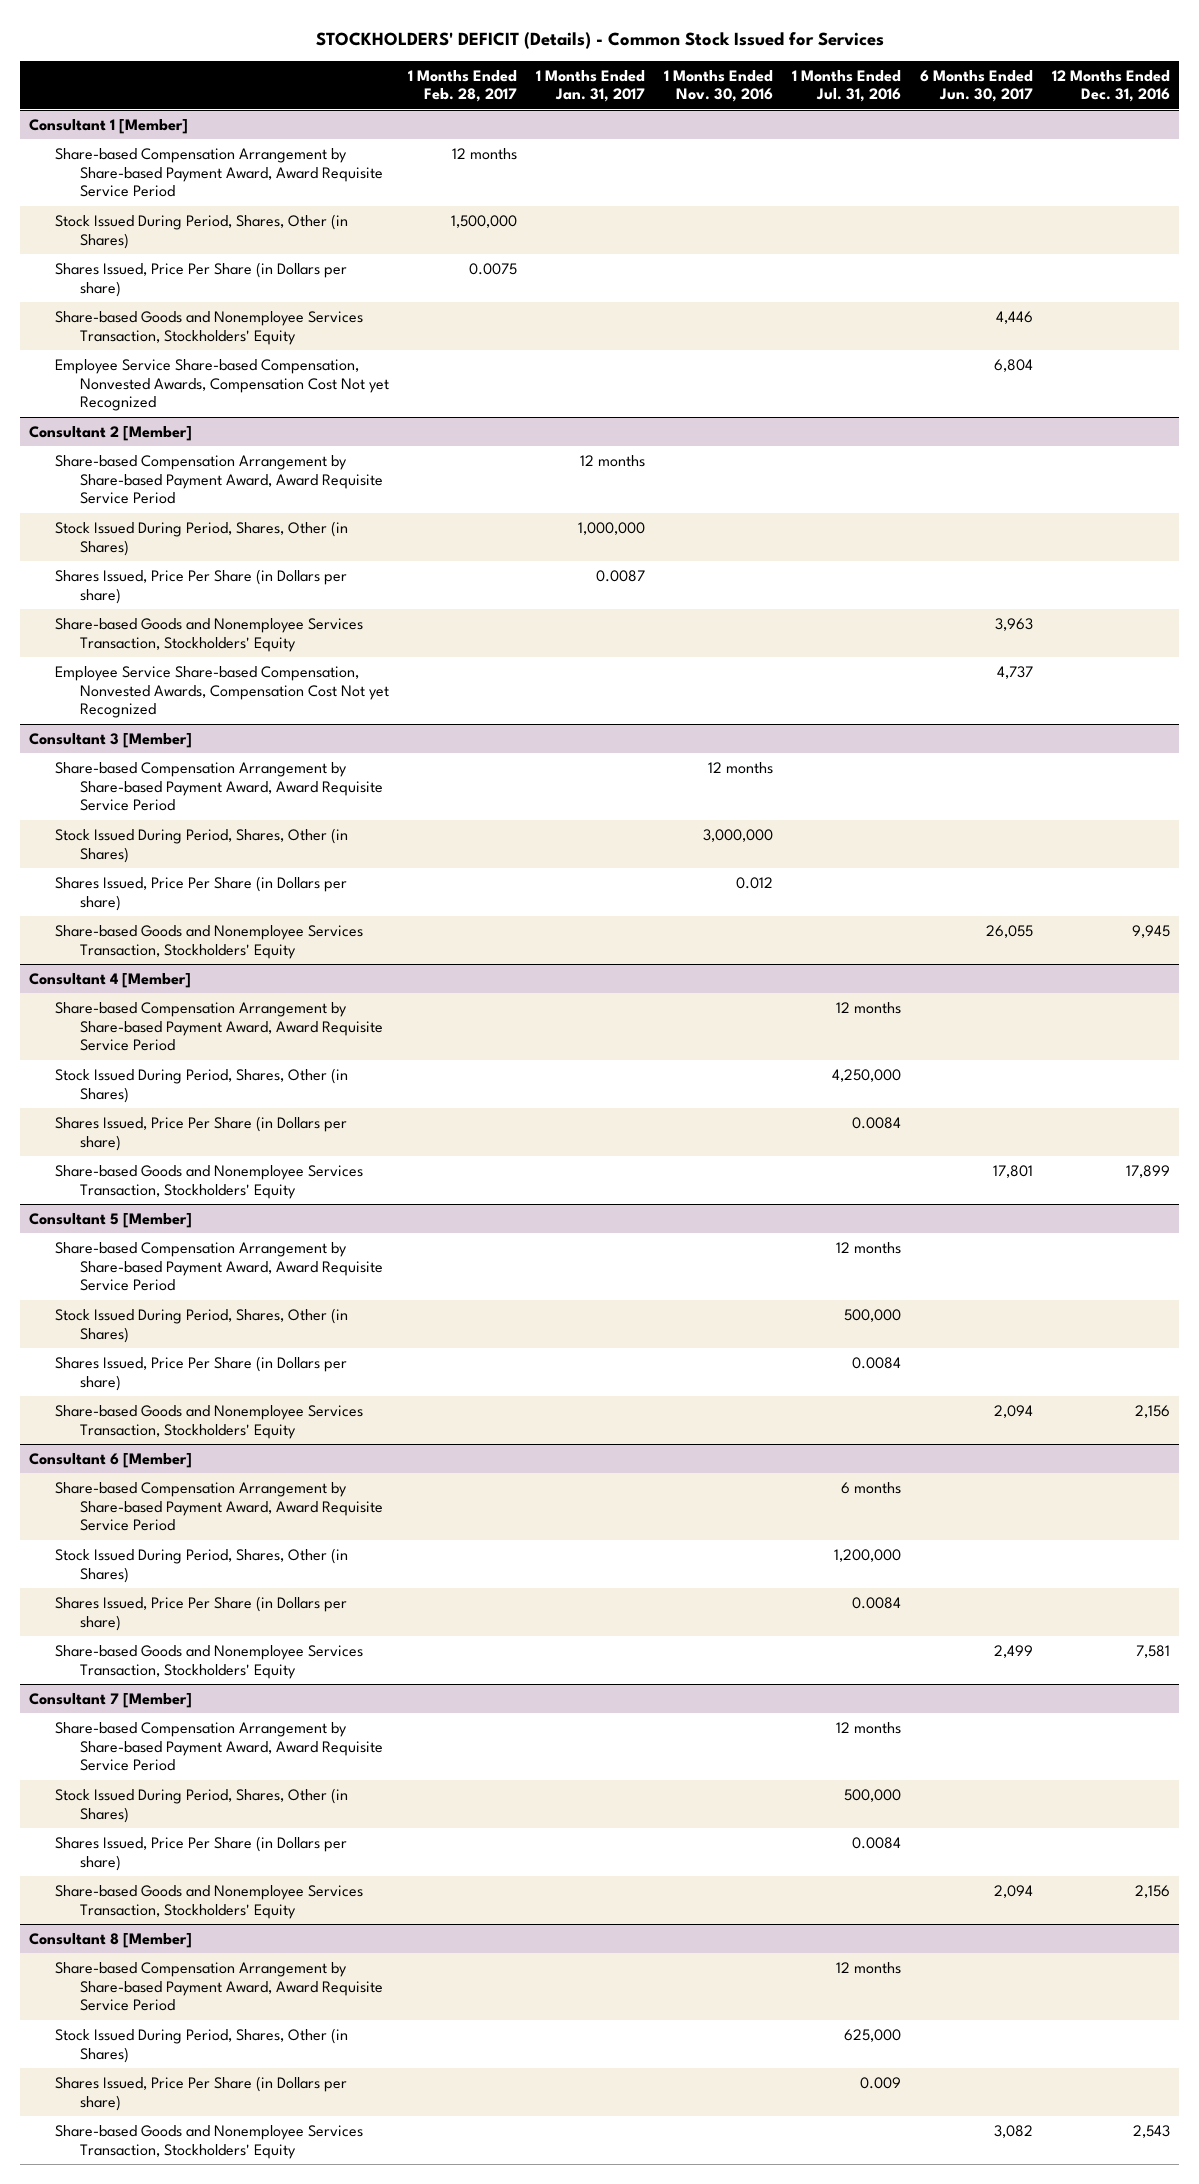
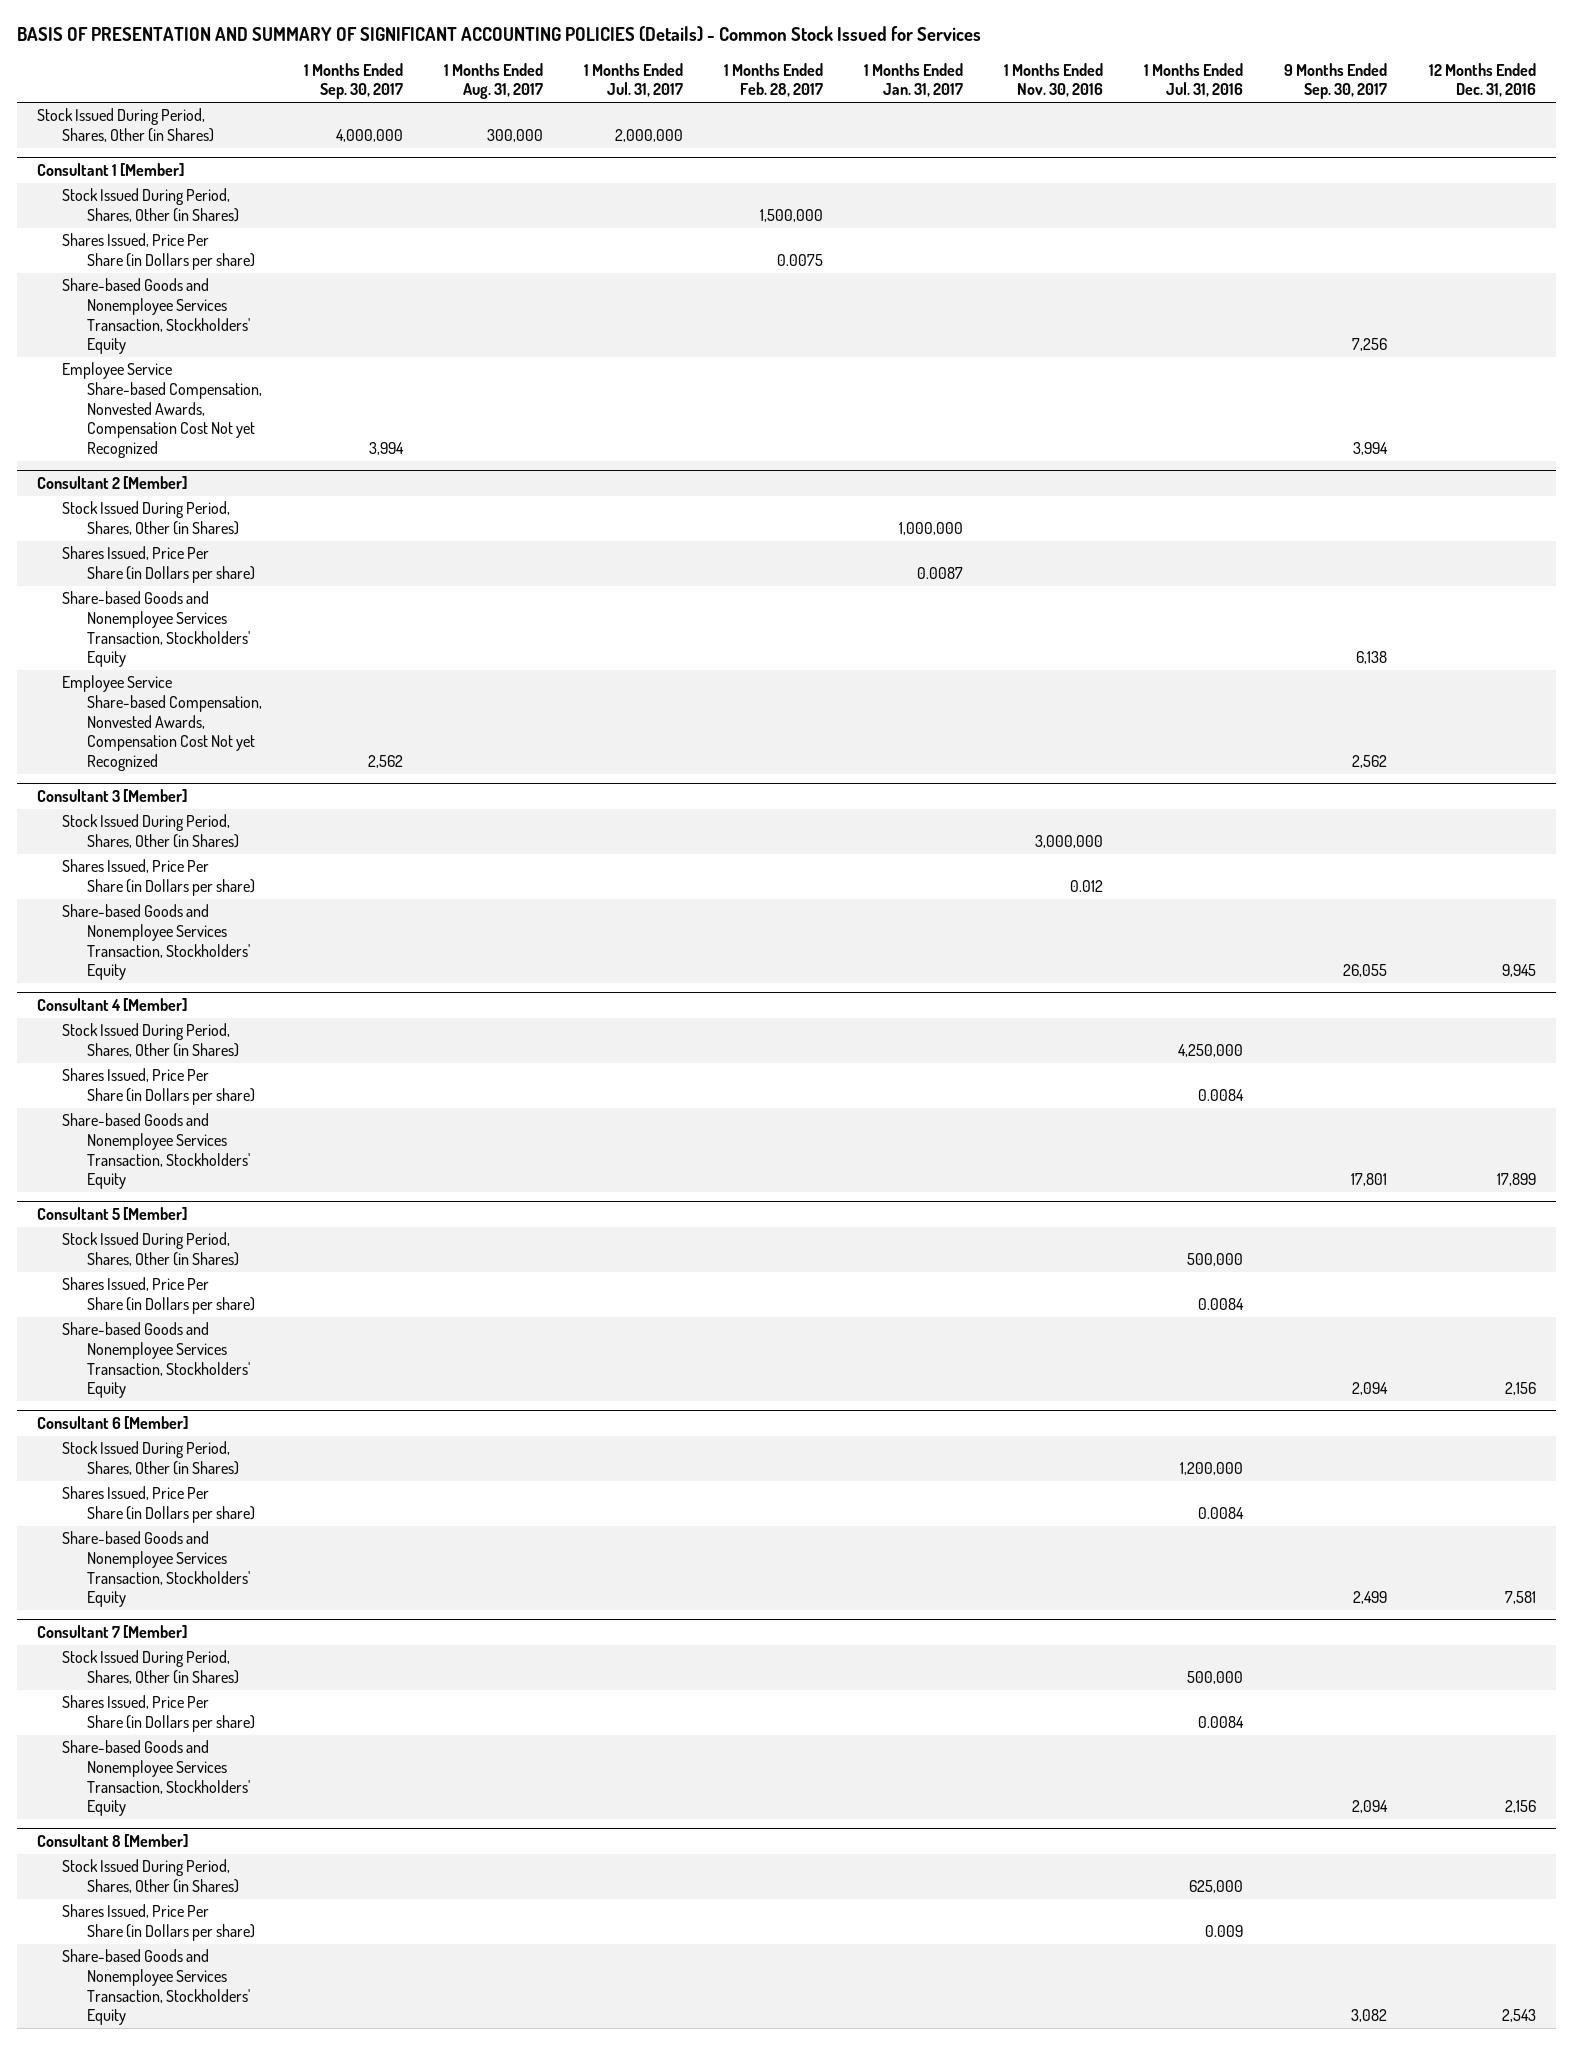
[315,31,884,49] STOCKHOLDERS' DEFICIT (Details) - Common Stock Issued for Services -> [16,26,981,43] BASIS OF PRESENTATION AND SUMMARY OF SIGNIFICANT ACCOUNTING POLICIES (Details) - Common Stock Issued for Services
[920,69,1034,103] 6 Months Ended Jun. 30, 2017 -> none
none -> [303,62,403,100] 1 Months Ended Sep. 30, 2017
none -> [443,62,543,100] 1 Months Ended Aug. 31, 2017
none -> [583,62,683,98] 1 Months Ended Jul. 31, 2017
none -> [1284,62,1388,100] 9 Months Ended Sep. 30, 2017
none -> [37,108,215,143] Stock Issued During Period, Shares, Other (in Shares)
[54,147,384,198] Share-based Compensation Arrangement by Share-based Payment Award, Award Requisite Service Period -> none
[54,454,384,505] Share-based Compensation Arrangement by Share-based Payment Award, Award Requisite Service Period -> none
[54,761,384,812] Share-based Compensation Arrangement by Share-based Payment Award, Award Requisite Service Period -> none
[54,1001,384,1052] Share-based Compensation Arrangement by Share-based Payment Award, Award Requisite Service Period -> none
[54,1241,384,1292] Share-based Compensation Arrangement by Share-based Payment Award, Award Requisite Service Period -> none
[54,1481,384,1532] Share-based Compensation Arrangement by Share-based Payment Award, Award Requisite Service Period -> none
[54,1721,384,1772] Share-based Compensation Arrangement by Share-based Payment Award, Award Requisite Service Period -> none
[54,1961,384,2012] Share-based Compensation Arrangement by Share-based Payment Award, Award Requisite Service Period -> none

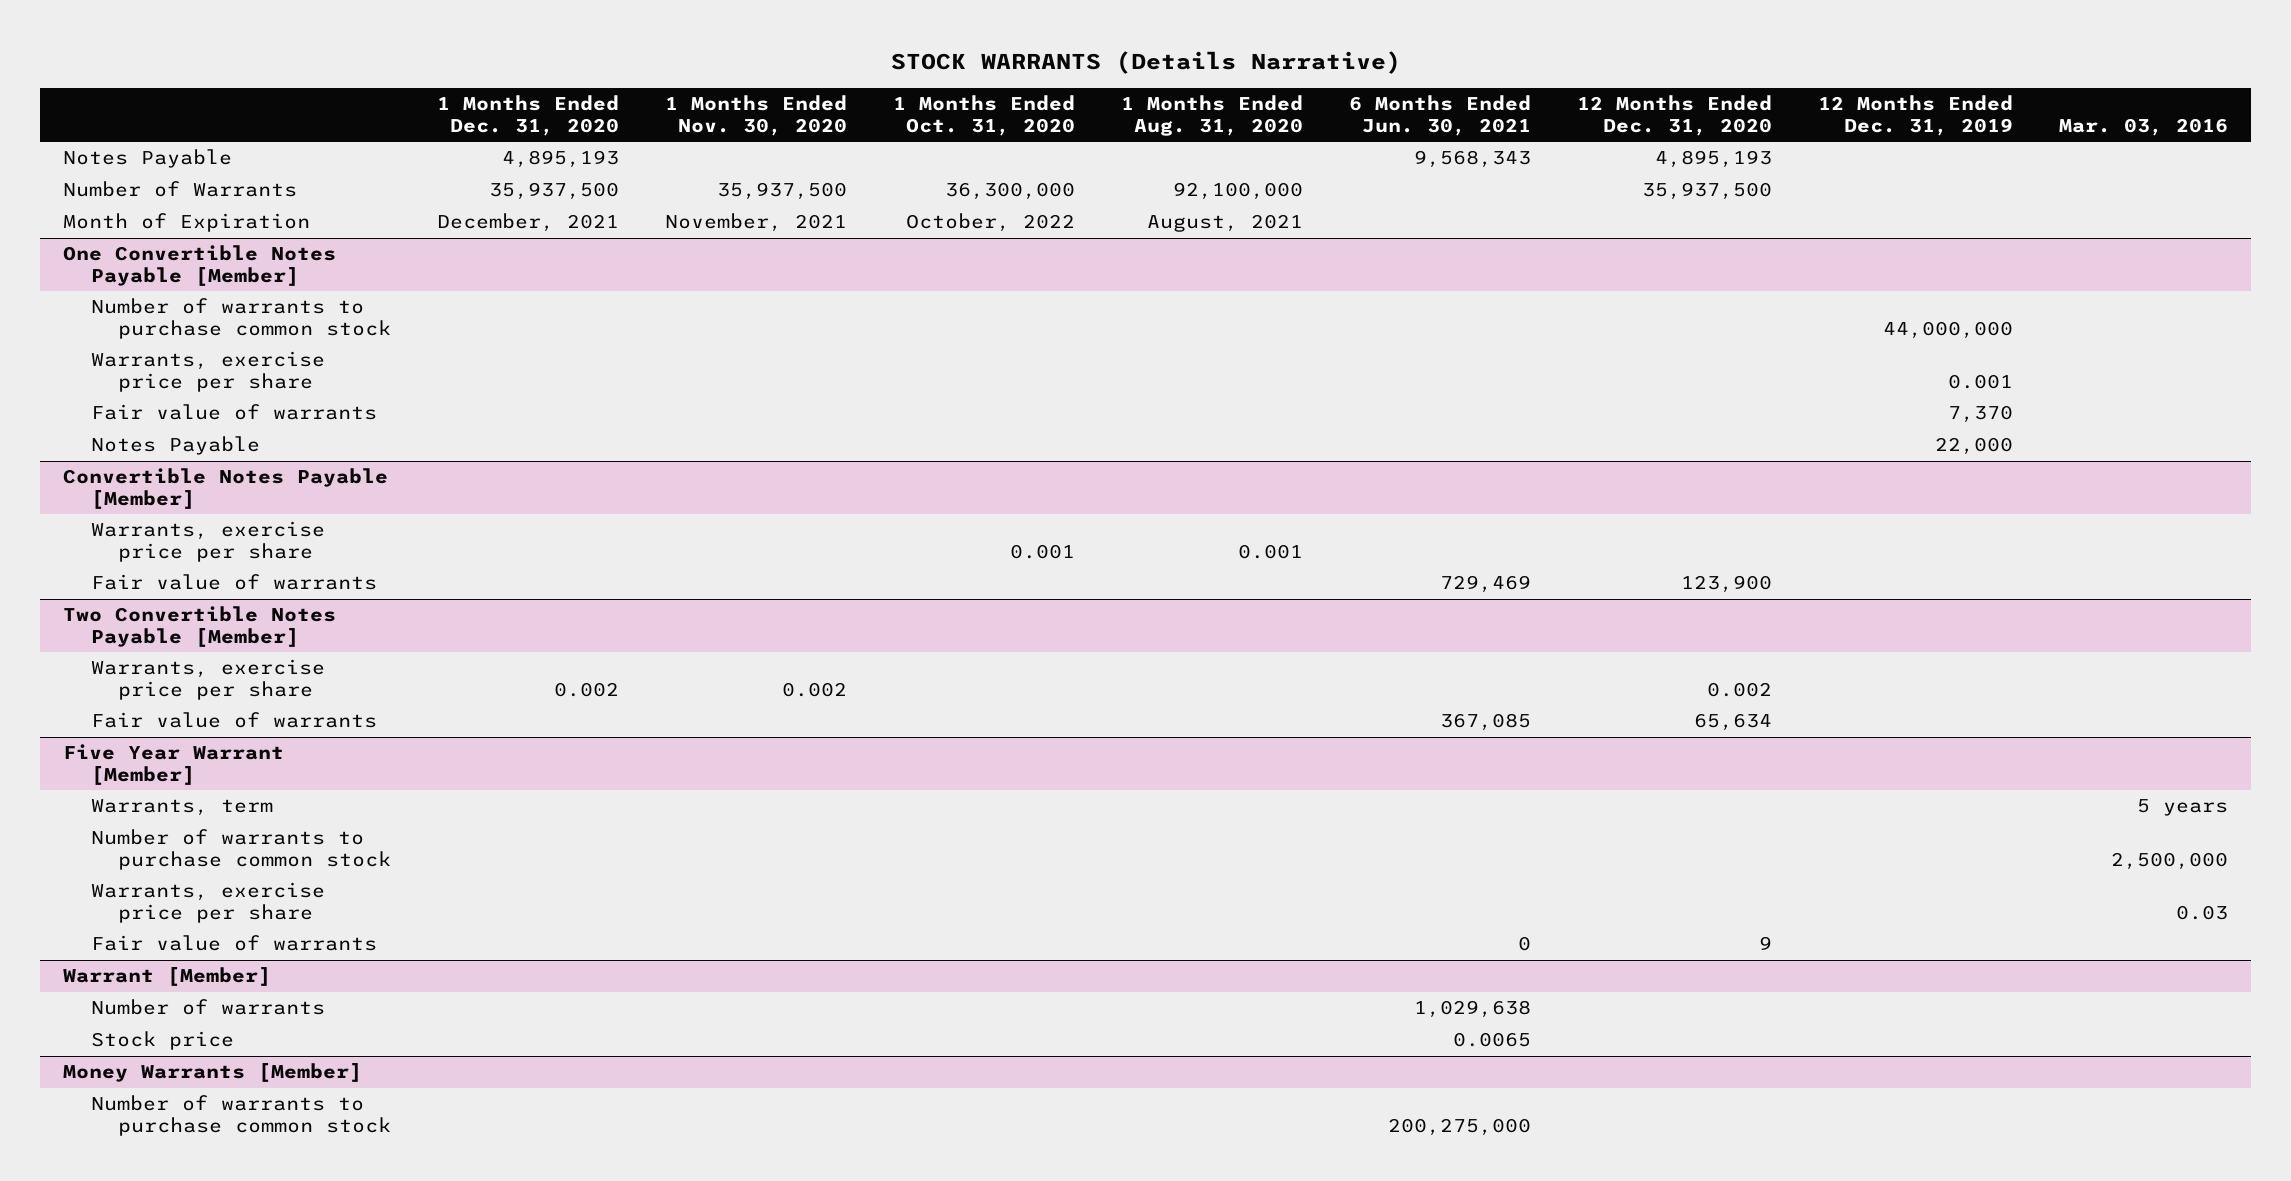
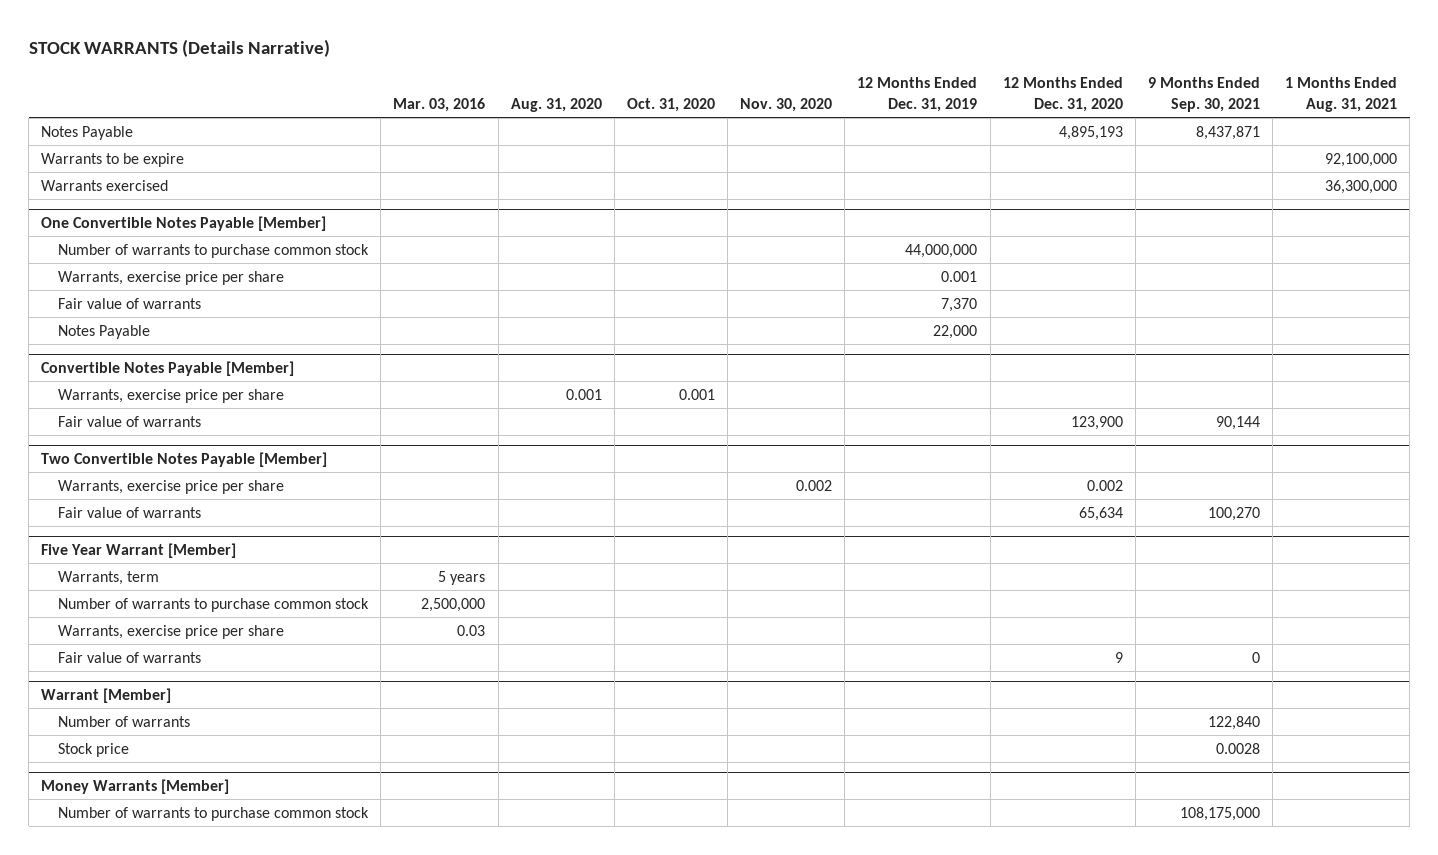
[436,95,619,136] 1 Months Ended Dec. 31, 2020 -> none
[664,95,847,136] 1 Months Ended Nov. 30, 2020 -> none
[892,95,1075,136] 1 Months Ended Oct. 31, 2020 -> none
[1120,95,1303,136] 1 Months Ended Aug. 31, 2020 -> none
[1348,95,1531,136] 6 Months Ended Jun. 30, 2021 -> none
none -> [510,98,602,113] Aug. 31, 2020
none -> [626,98,715,113] Oct. 31, 2020
none -> [740,98,833,113] Nov. 30, 2020
none -> [1147,77,1260,113] 9 Months Ended Sep. 30, 2021
none -> [1285,77,1398,113] 1 Months Ended Aug. 31, 2021
[63,181,298,198] Number of Warrants -> none
[63,213,311,233] Month of Expiration -> none
none -> [41,152,185,167] Warrants to be expire
none -> [41,179,169,191] Warrants exercised

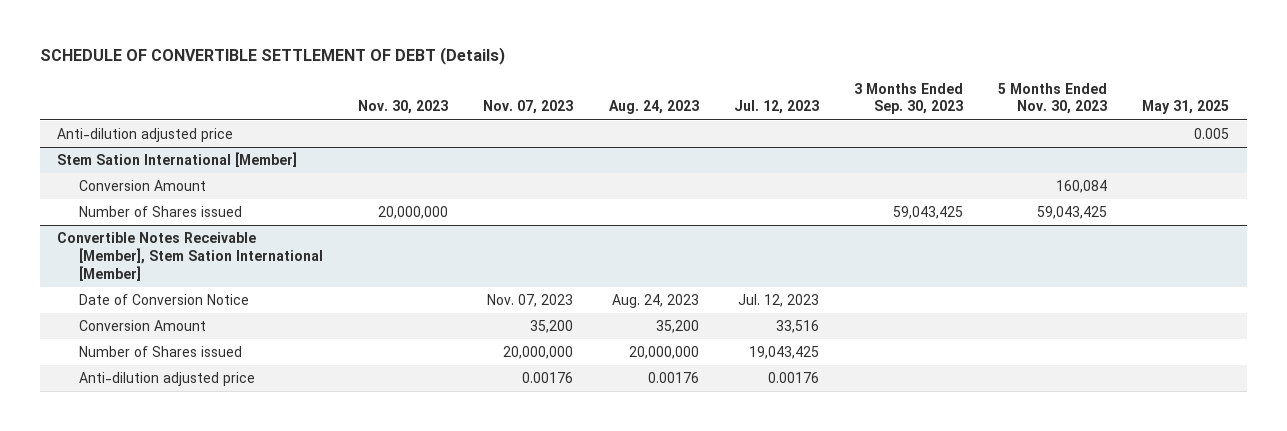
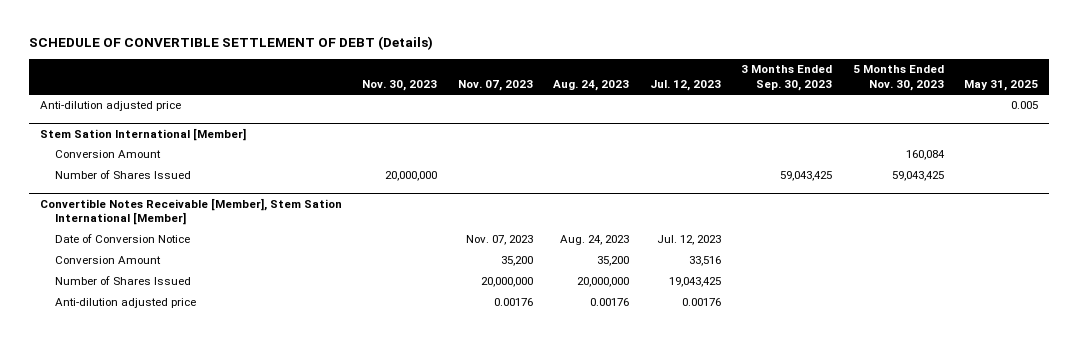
[79,206,243,218] Number of Shares issued -> [55,170,192,180] Number of Shares Issued
[79,346,243,358] Number of Shares issued -> [55,276,192,286] Number of Shares Issued

